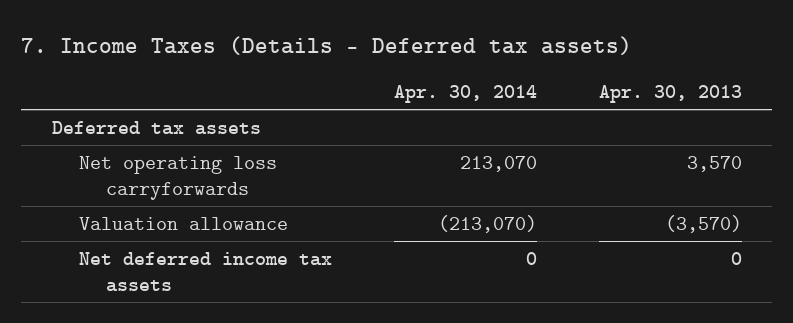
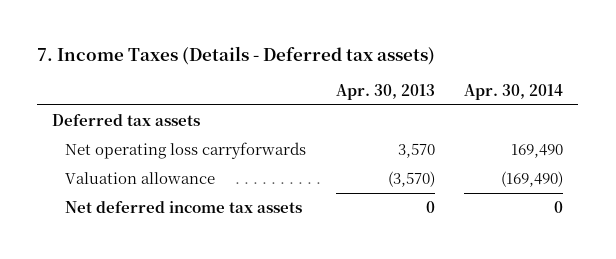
[459,155,537,172] 213,070 -> [511,143,564,158] 169,490
[437,214,537,233] (213,070) -> [501,170,564,187] (169,490)

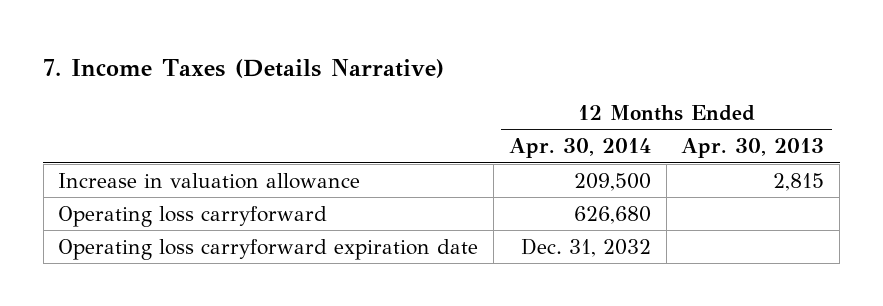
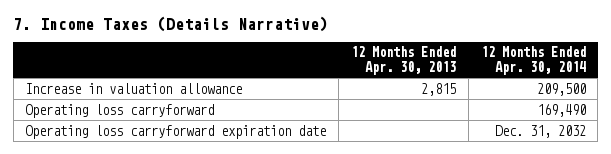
[573,205,651,224] 626,680 -> [536,103,586,117] 169,490

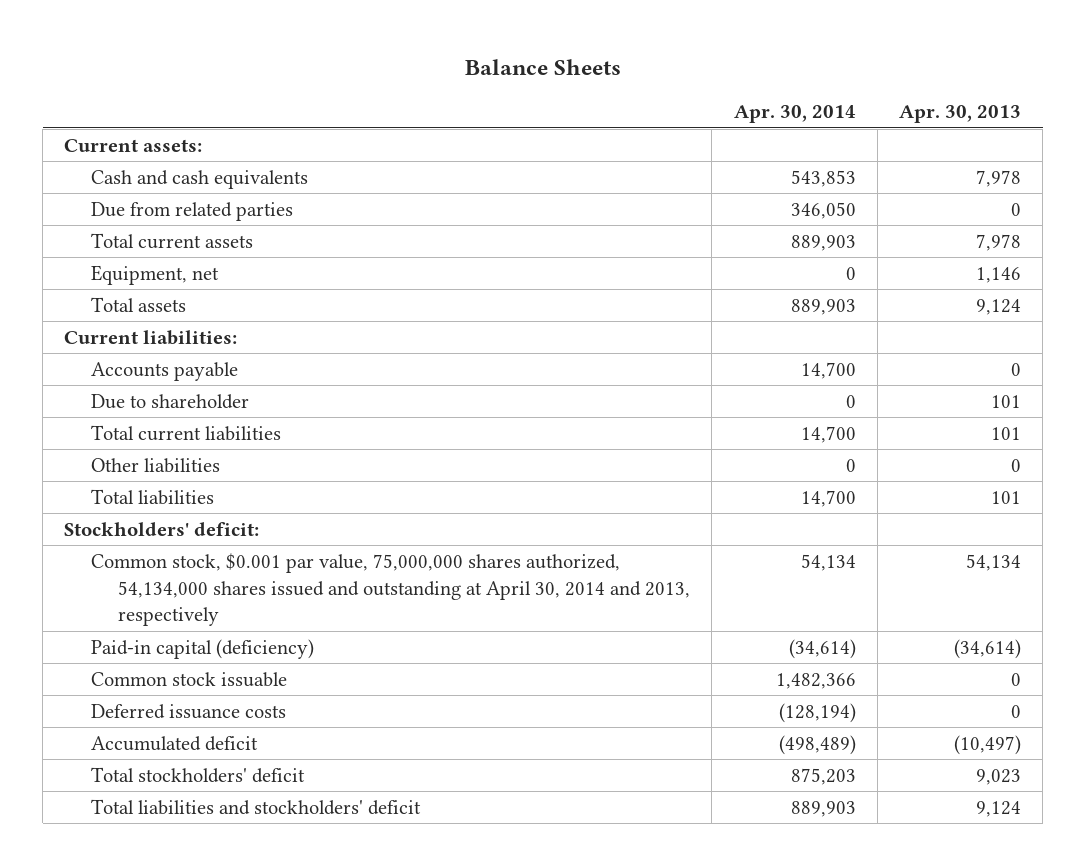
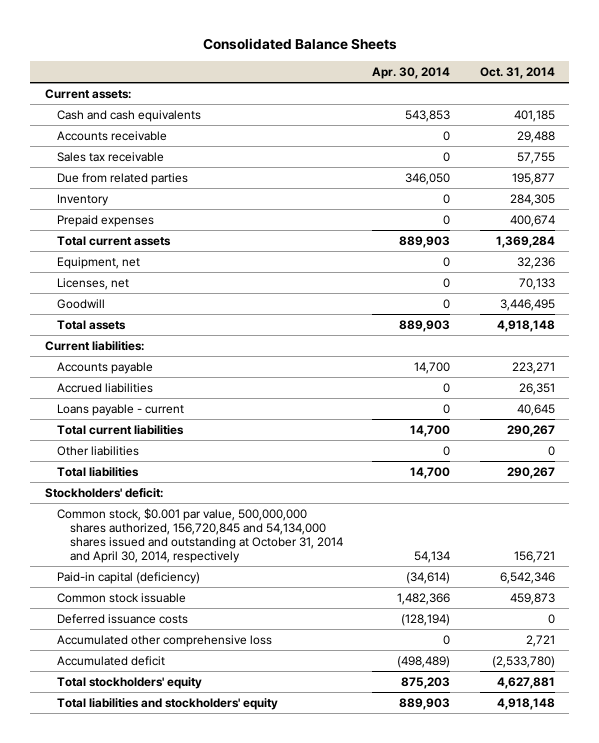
[464,58,621,75] Balance Sheets -> [202,37,397,50] Consolidated Balance Sheets
[898,105,1021,124] Apr. 30, 2013 -> none
none -> [479,66,555,79] Oct. 31, 2014
none -> [57,130,168,141] Accounts receivable
none -> [57,151,165,162] Sales tax receivable
none -> [57,193,110,206] Inventory
none -> [57,214,155,227] Prepaid expenses
none -> [57,277,130,290] Licenses, net
none -> [57,298,106,309] Goodwill
[91,393,250,409] Due to shareholder -> none
none -> [57,382,154,393] Accrued liabilities
none -> [57,403,185,416] Loans payable - current
[91,552,691,627] Common stock, $0.001 par value, 75,000,000 shares authorized, 54,134,000 shares issued and outstanding at April 30, 2014 and 2013, respectively -> [57,507,343,564] Common stock, $0.001 par value, 500,000,000 shares authorized, 156,720,845 and 54,134,000 shares issued and outstanding at October 31, 2014 and April 30, 2014, respectively
none -> [57,634,273,647] Accumulated other comprehensive loss
[91,766,306,783] Total stockholders' deficit -> [57,676,203,689] Total stockholders' equity
[91,798,422,815] Total liabilities and stockholders' deficit -> [57,697,279,710] Total liabilities and stockholders' equity

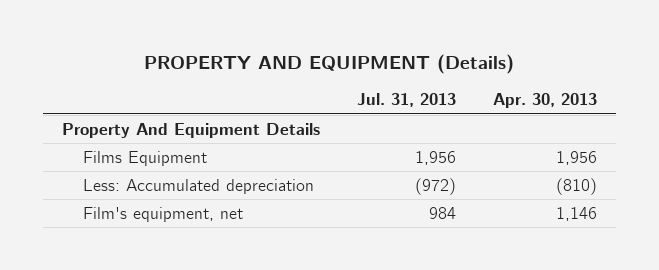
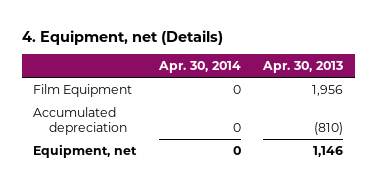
[144,53,515,74] PROPERTY AND EQUIPMENT (Details) -> [22,29,224,45] 4. Equipment, net (Details)
[356,93,456,108] Jul. 31, 2013 -> none
none -> [157,61,241,74] Apr. 30, 2014
[61,122,320,138] Property And Equipment Details -> none
[82,150,207,166] Films Equipment -> [33,84,133,98] Film Equipment
[82,178,314,194] Less: Accumulated depreciation -> [33,107,128,135] Accumulated depreciation
[82,206,243,222] Film's equipment, net -> [33,144,138,159] Equipment, net

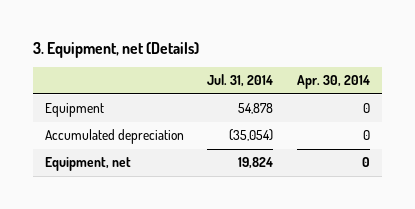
[22,29,224,45] 4. Equipment, net (Details) -> [33,41,200,58] 3. Equipment, net (Details)
[262,61,344,74] Apr. 30, 2013 -> none
none -> [207,74,274,88] Jul. 31, 2014
[33,84,133,98] Film Equipment -> [44,103,104,118] Equipment

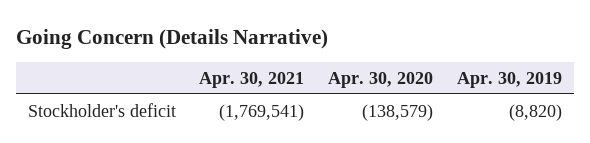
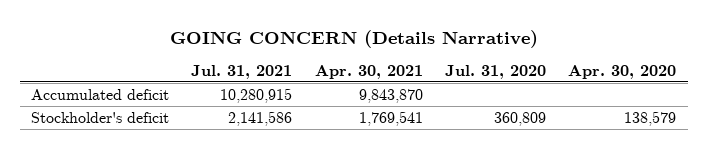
[15,28,328,49] Going Concern (Details Narrative) -> [169,29,538,48] GOING CONCERN (Details Narrative)
[456,71,562,88] Apr. 30, 2019 -> none
none -> [191,64,293,79] Jul. 31, 2021
none -> [444,64,546,79] Jul. 31, 2020
none -> [30,88,169,100] Accumulated deficit
[219,103,305,121] (1,769,541) -> [358,110,423,126] 1,769,541
[362,103,434,121] (138,579) -> [624,110,677,126] 138,579

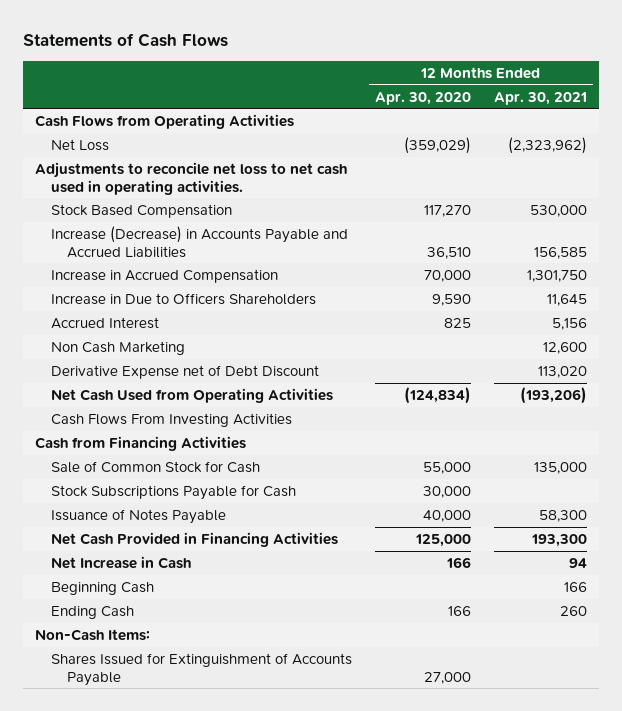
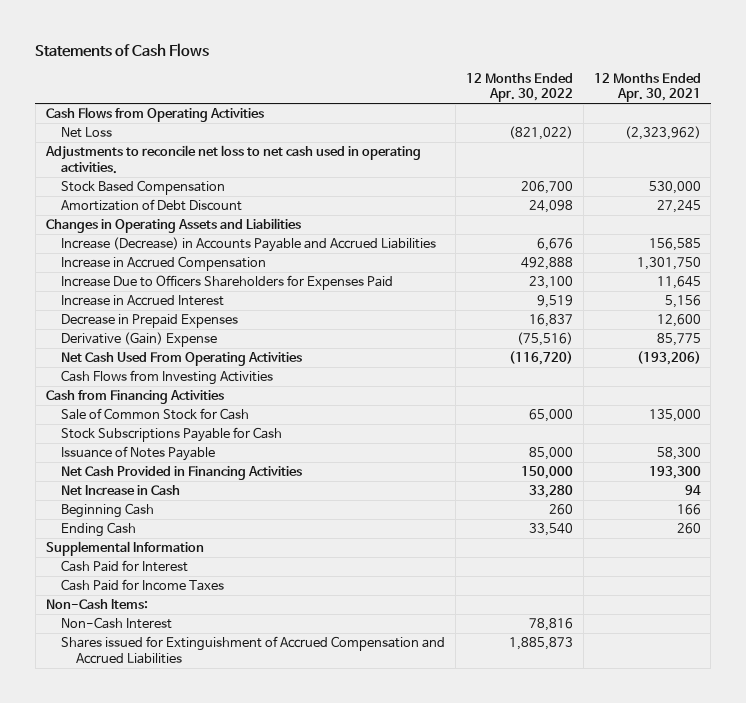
[374,91,471,105] Apr. 30, 2020 -> none
none -> [465,72,573,103] 12 Months Ended Apr. 30, 2022
none -> [60,199,242,212] Amortization of Debt Discount
none -> [45,218,301,234] Changes in Operating Assets and Liabilities
[50,364,319,379] Derivative Expense net of Debt Discount -> none
[50,292,316,305] Increase in Due to Officers Shareholders -> [60,275,393,291] Increase Due to Officers Shareholders for Expenses Paid
[50,316,159,329] Accrued Interest -> [60,295,224,307] Increase in Accrued Interest
[50,340,185,355] Non Cash Marketing -> [60,314,238,329] Decrease in Prepaid Expenses
none -> [60,332,217,348] Derivative (Gain) Expense
[50,387,333,403] Net Cash Used from Operating Activities -> [60,352,302,367] Net Cash Used From Operating Activities
[50,412,292,427] Cash Flows From Investing Activities -> [60,370,273,386] Cash Flows from Investing Activities
none -> [45,541,204,557] Supplemental Information
none -> [60,560,188,573] Cash Paid for Interest
none -> [60,579,224,592] Cash Paid for Income Taxes
none -> [60,617,172,630] Non-Cash Interest
[50,652,352,686] Shares Issued for Extinguishment of Accounts Payable -> [60,636,445,664] Shares issued for Extinguishment of Accrued Compensation and Accrued Liabilities

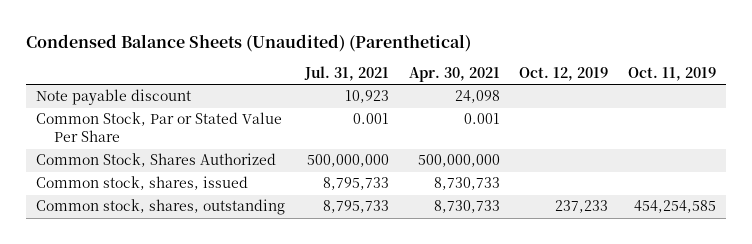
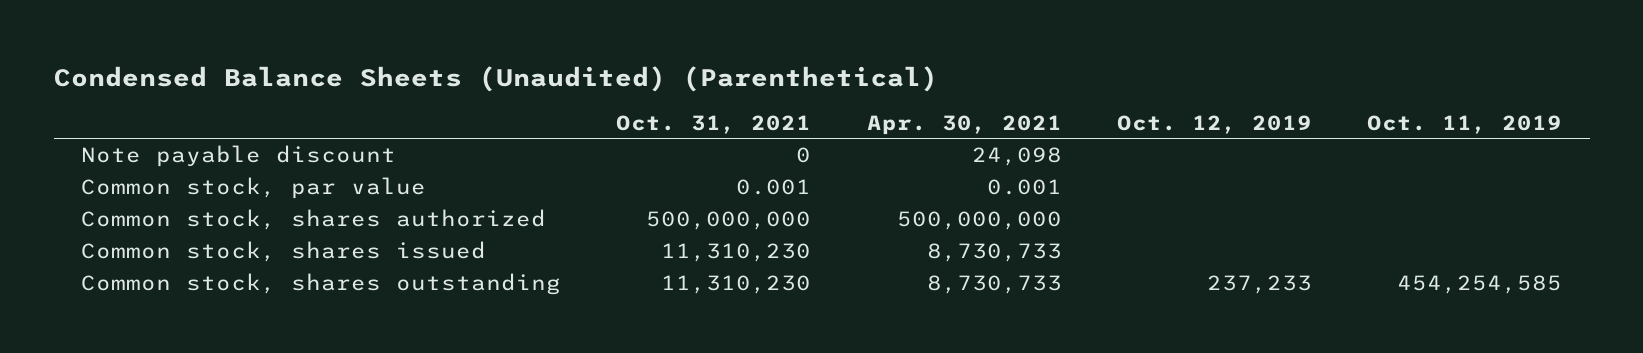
[303,66,389,82] Jul. 31, 2021 -> none
none -> [616,114,812,134] Oct. 31, 2021
[36,112,283,143] Common Stock, Par or Stated Value Per Share -> [81,177,427,200] Common stock, par value
[36,153,277,168] Common Stock, Shares Authorized -> [81,209,547,231] Common stock, shares authorized
[36,176,249,191] Common stock, shares, issued -> [81,241,487,263] Common stock, shares issued
[36,199,286,216] Common stock, shares, outstanding -> [81,273,562,296] Common stock, shares outstanding

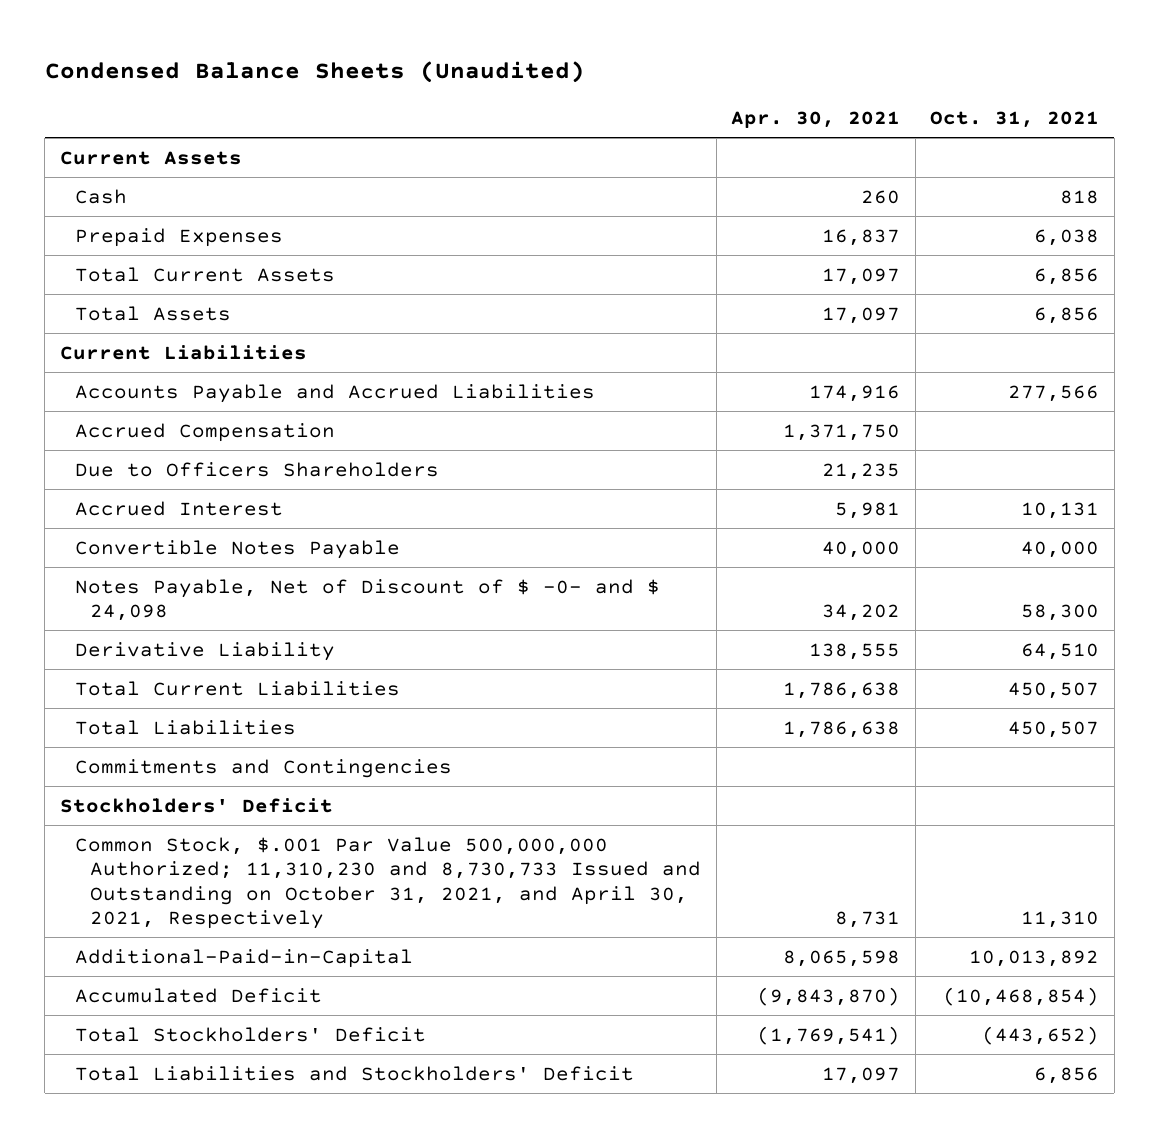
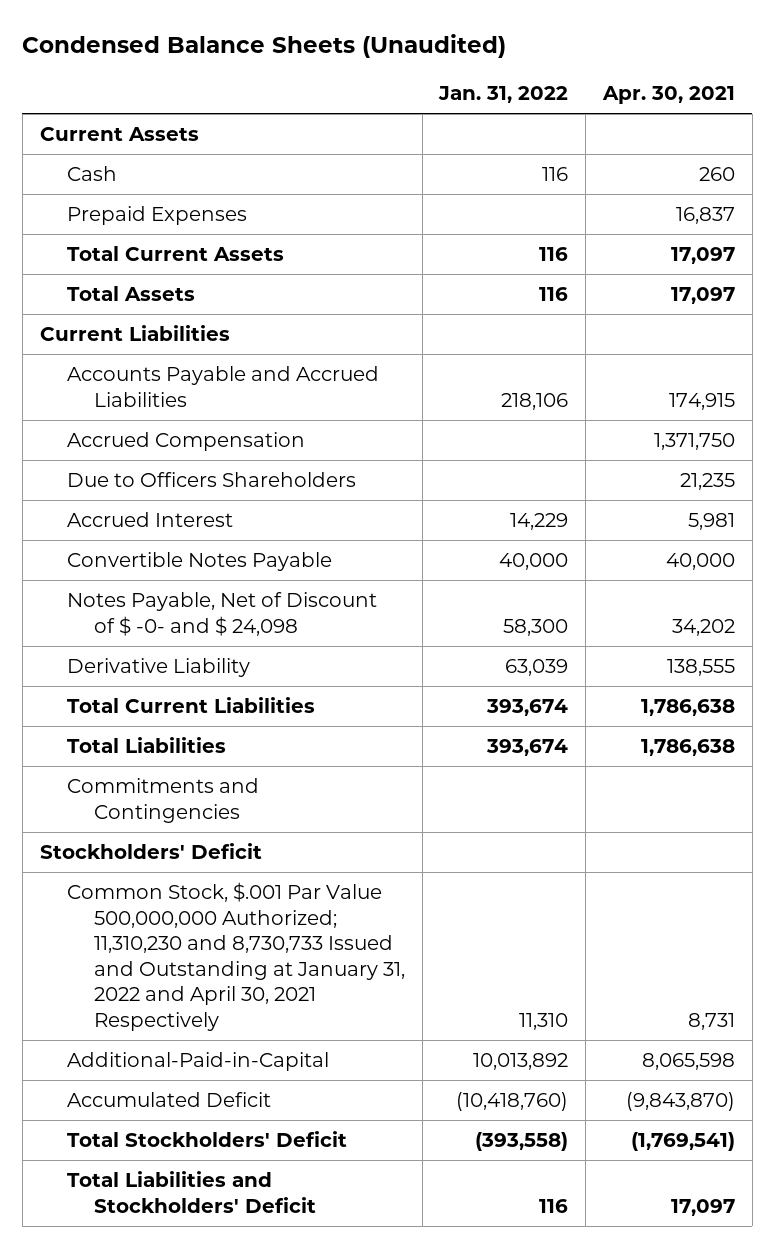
[930,111,1100,129] Oct. 31, 2021 -> none
none -> [438,86,569,104] Jan. 31, 2022
[809,384,901,402] 174,916 -> [668,392,735,410] 174,915
[75,836,702,930] Common Stock, $.001 Par Value 500,000,000 Authorized; 11,310,230 and 8,730,733 Issued and Outstanding on October 31, 2021, and April 30, 2021, Respectively -> [66,882,406,1032] Common Stock, $.001 Par Value 500,000,000 Authorized; 11,310,230 and 8,730,733 Issued and Outstanding at January 31, 2022 and April 30, 2021 Respectively

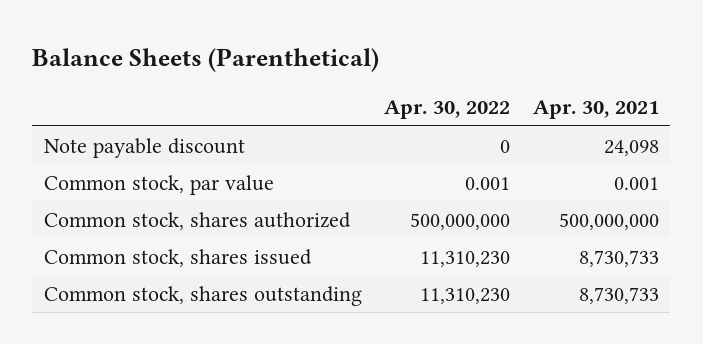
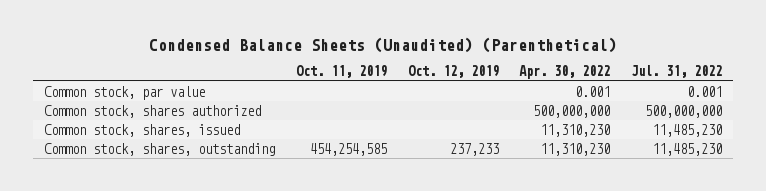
[32,48,380,73] Balance Sheets (Parenthetical) -> [149,36,618,53] Condensed Balance Sheets (Unaudited) (Parenthetical)
[533,100,660,120] Apr. 30, 2021 -> none
none -> [295,65,387,79] Oct. 11, 2019
none -> [407,65,499,79] Oct. 12, 2019
none -> [631,65,723,79] Jul. 31, 2022
[43,137,245,158] Note payable discount -> none
[43,248,312,267] Common stock, shares issued -> [43,123,240,137] Common stock, shares, issued
[43,285,362,306] Common stock, shares outstanding -> [43,142,275,156] Common stock, shares, outstanding

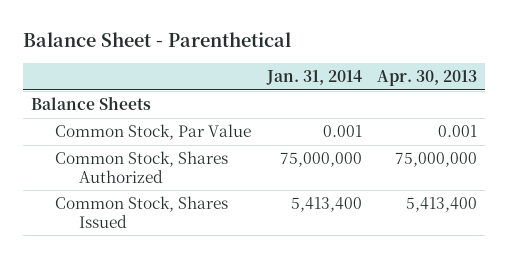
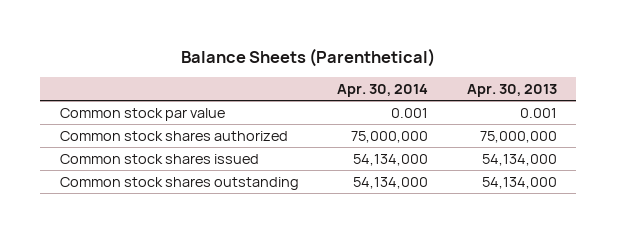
[23,32,292,48] Balance Sheet - Parenthetical -> [181,47,436,67] Balance Sheets (Parenthetical)
[265,70,362,86] Jan. 31, 2014 -> none
none -> [337,84,429,98] Apr. 30, 2014
[31,96,152,111] Balance Sheets -> none
[55,124,252,141] Common Stock, Par Value -> [59,107,225,121] Common stock par value
[55,151,229,183] Common Stock, Shares Authorized -> [59,130,288,141] Common stock shares authorized
[55,196,229,228] Common Stock, Shares Issued -> [59,153,259,164] Common stock shares issued
[406,197,478,213] 5,413,400 -> [481,153,557,166] 54,134,000
none -> [59,176,299,190] Common stock shares outstanding

